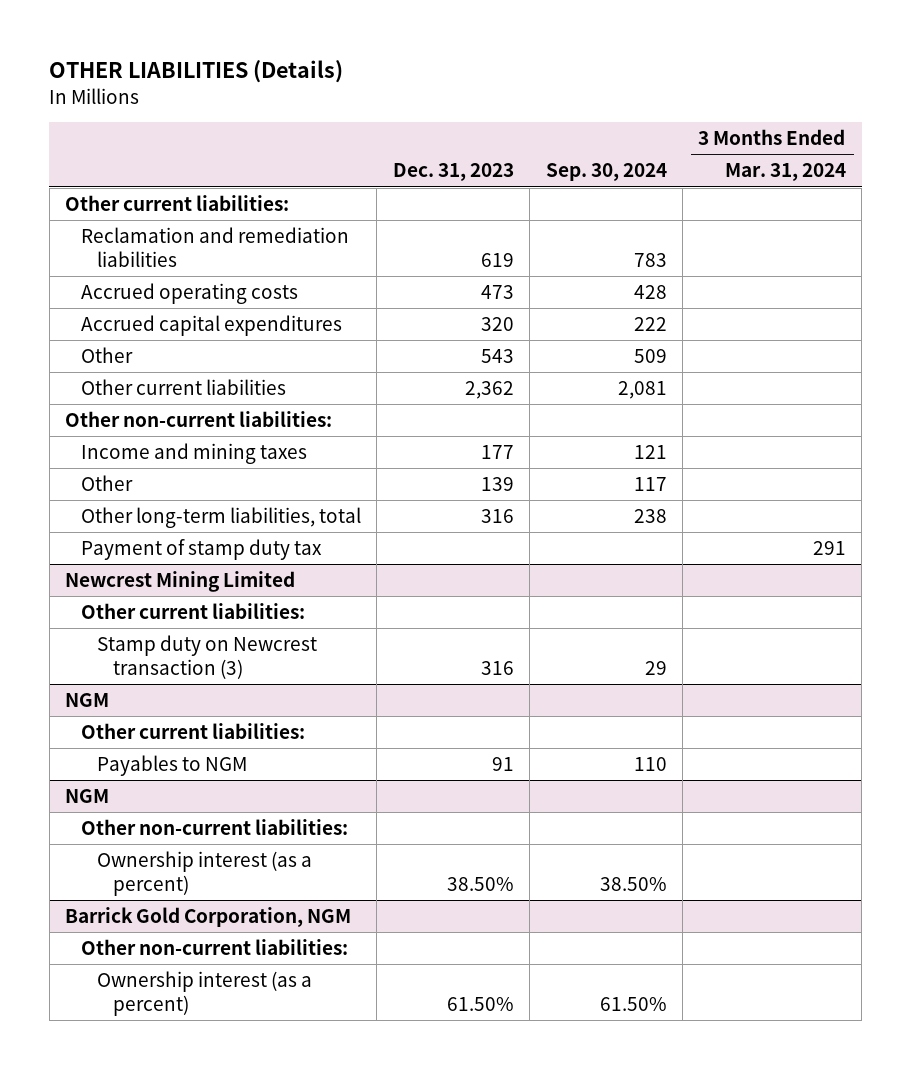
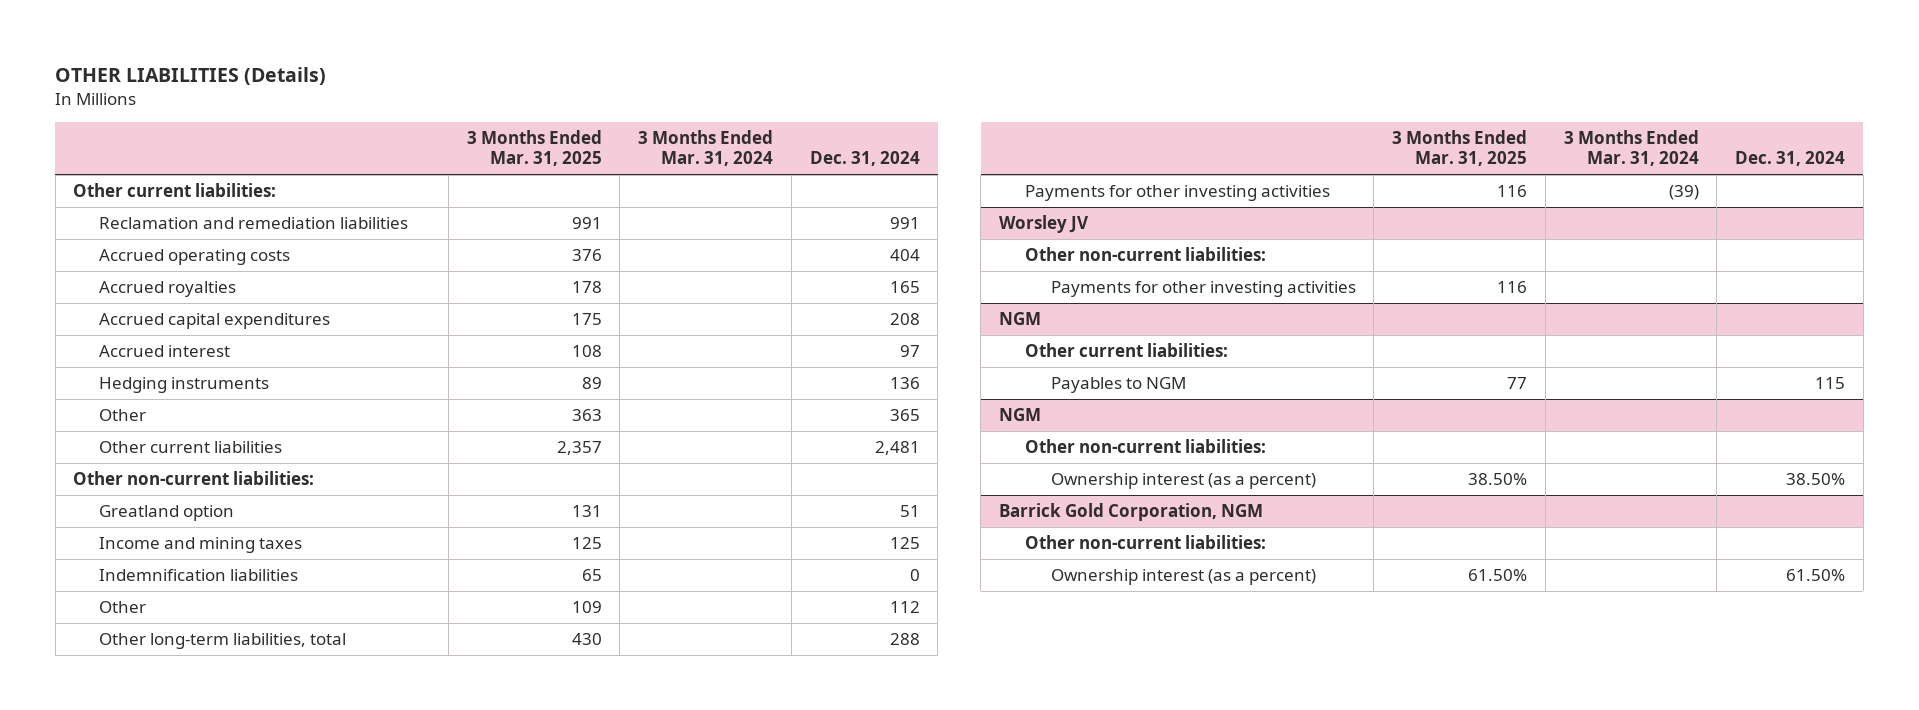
[392,163,514,182] Dec. 31, 2023 -> none
[545,163,667,182] Sep. 30, 2024 -> none
none -> [466,130,602,167] 3 Months Ended Mar. 31, 2025
none -> [809,151,920,167] Dec. 31, 2024
none -> [99,281,237,298] Accrued royalties
none -> [99,345,231,358] Accrued interest
none -> [99,377,270,394] Hedging instruments
none -> [99,505,235,522] Greatland option
none -> [99,569,299,582] Indemnification liabilities
[80,538,322,560] Payment of stamp duty tax -> none
[65,570,296,592] Newcrest Mining Limited -> none
[80,602,305,619] Other current liabilities: -> none
[96,634,317,680] Stamp duty on Newcrest transaction (3) -> none
none -> [1024,185,1330,202] Payments for other investing activities
none -> [998,215,1089,234] Worsley JV
none -> [1024,247,1266,262] Other non-current liabilities:
none -> [1050,281,1356,298] Payments for other investing activities

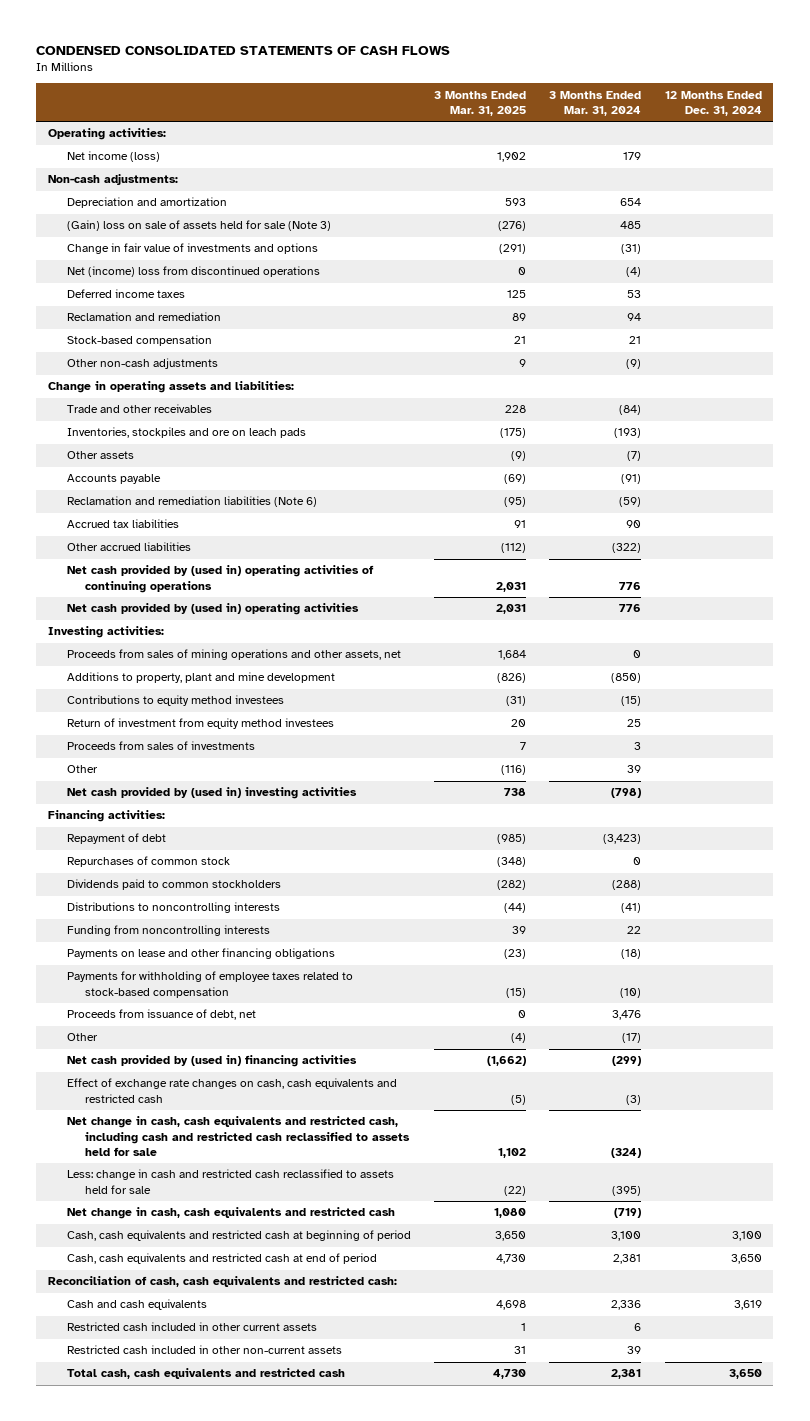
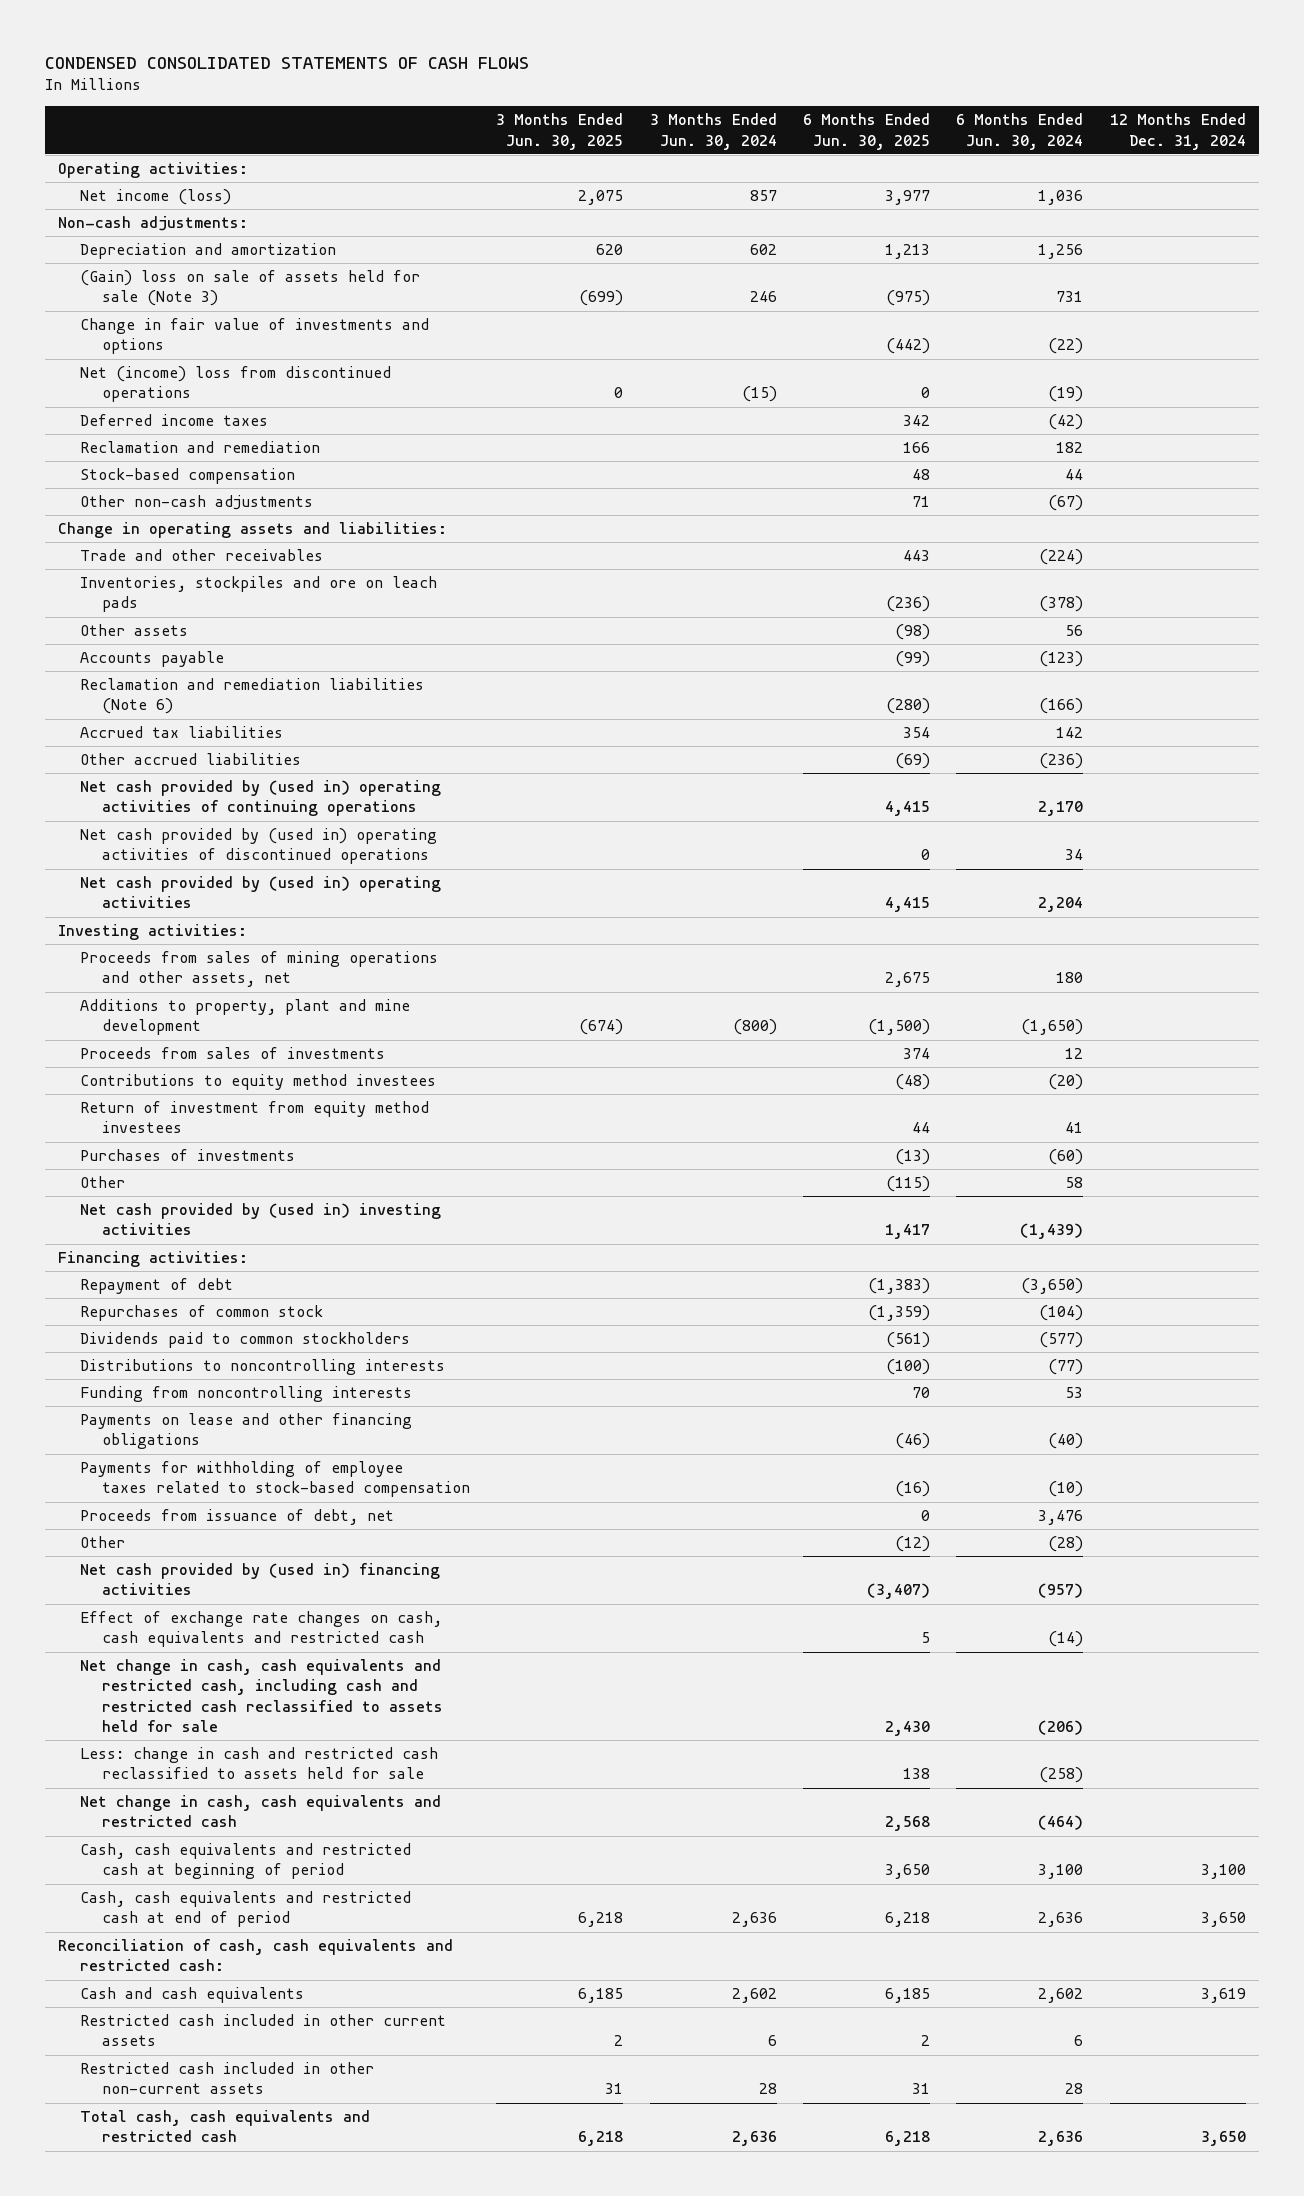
[433,90,526,116] 3 Months Ended Mar. 31, 2025 -> none
[549,90,642,116] 3 Months Ended Mar. 31, 2024 -> none
none -> [496,113,624,150] 3 Months Ended Jun. 30, 2025
none -> [649,113,777,150] 3 Months Ended Jun. 30, 2024
none -> [803,113,931,150] 6 Months Ended Jun. 30, 2025
none -> [956,113,1084,150] 6 Months Ended Jun. 30, 2024
none -> [79,828,437,865] Net cash provided by (used in) operating activities of discontinued operations
[66,741,255,751] Proceeds from sales of investments -> [79,1047,385,1060] Proceeds from sales of investments
none -> [79,1149,295,1162] Purchases of investments

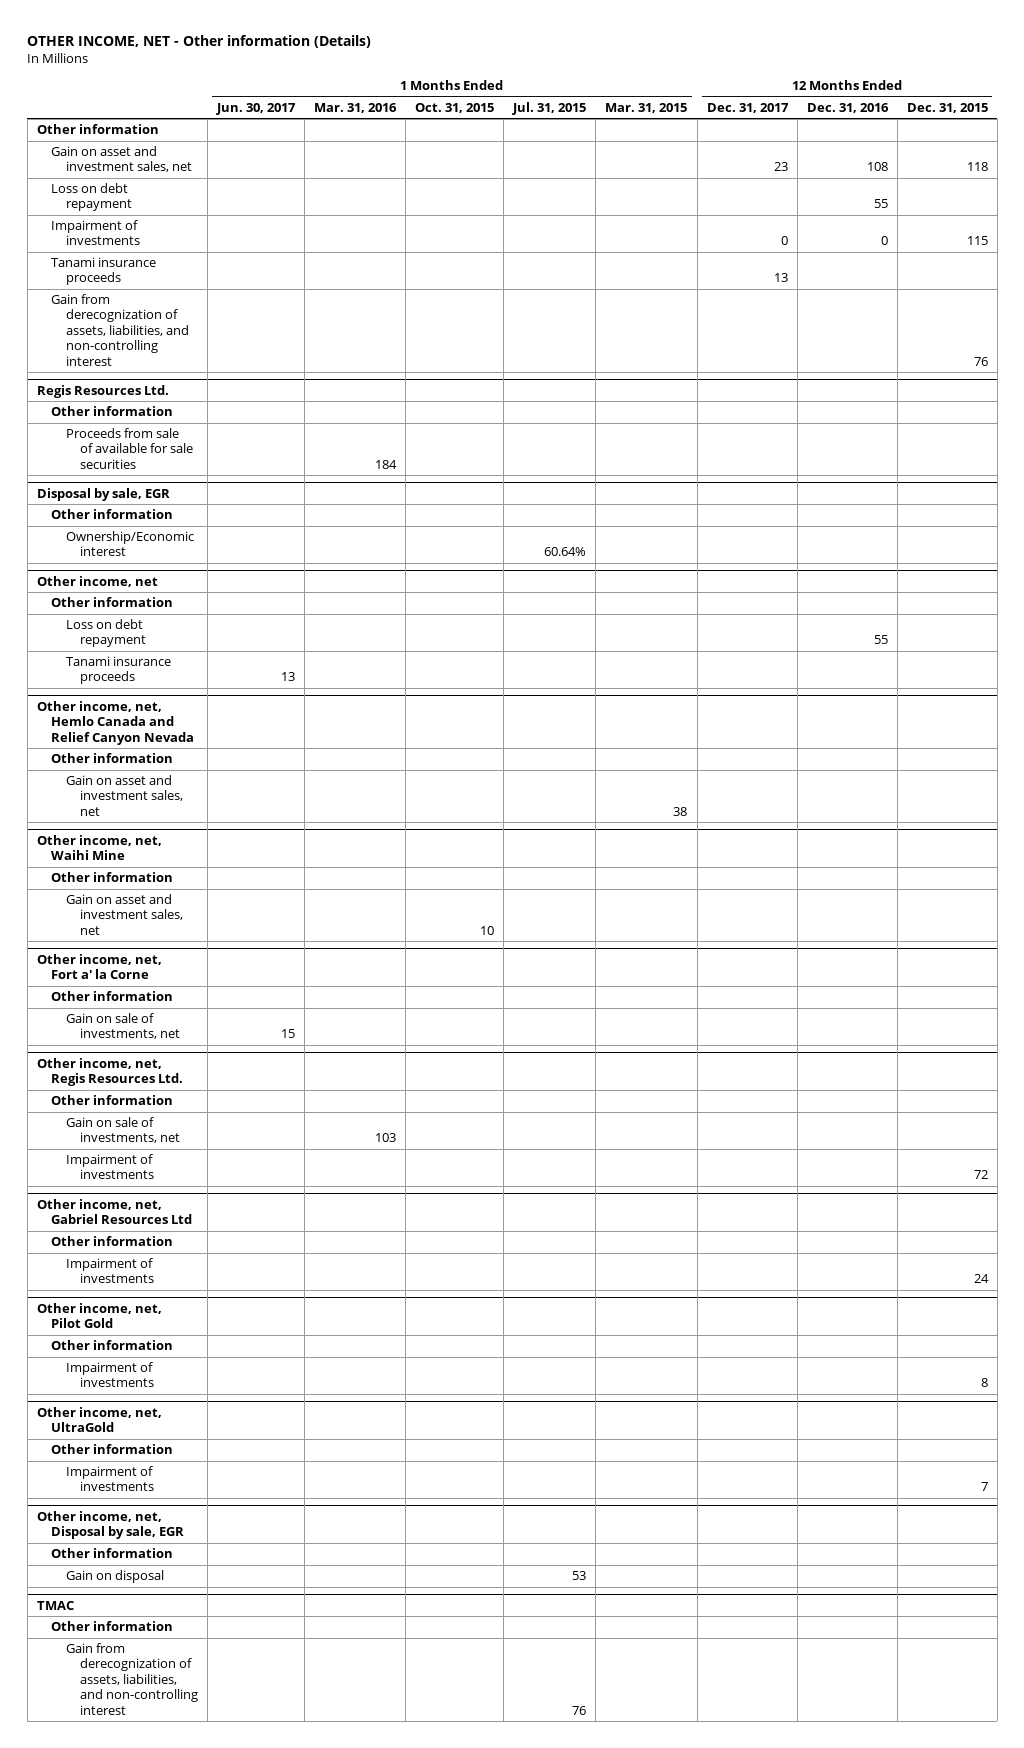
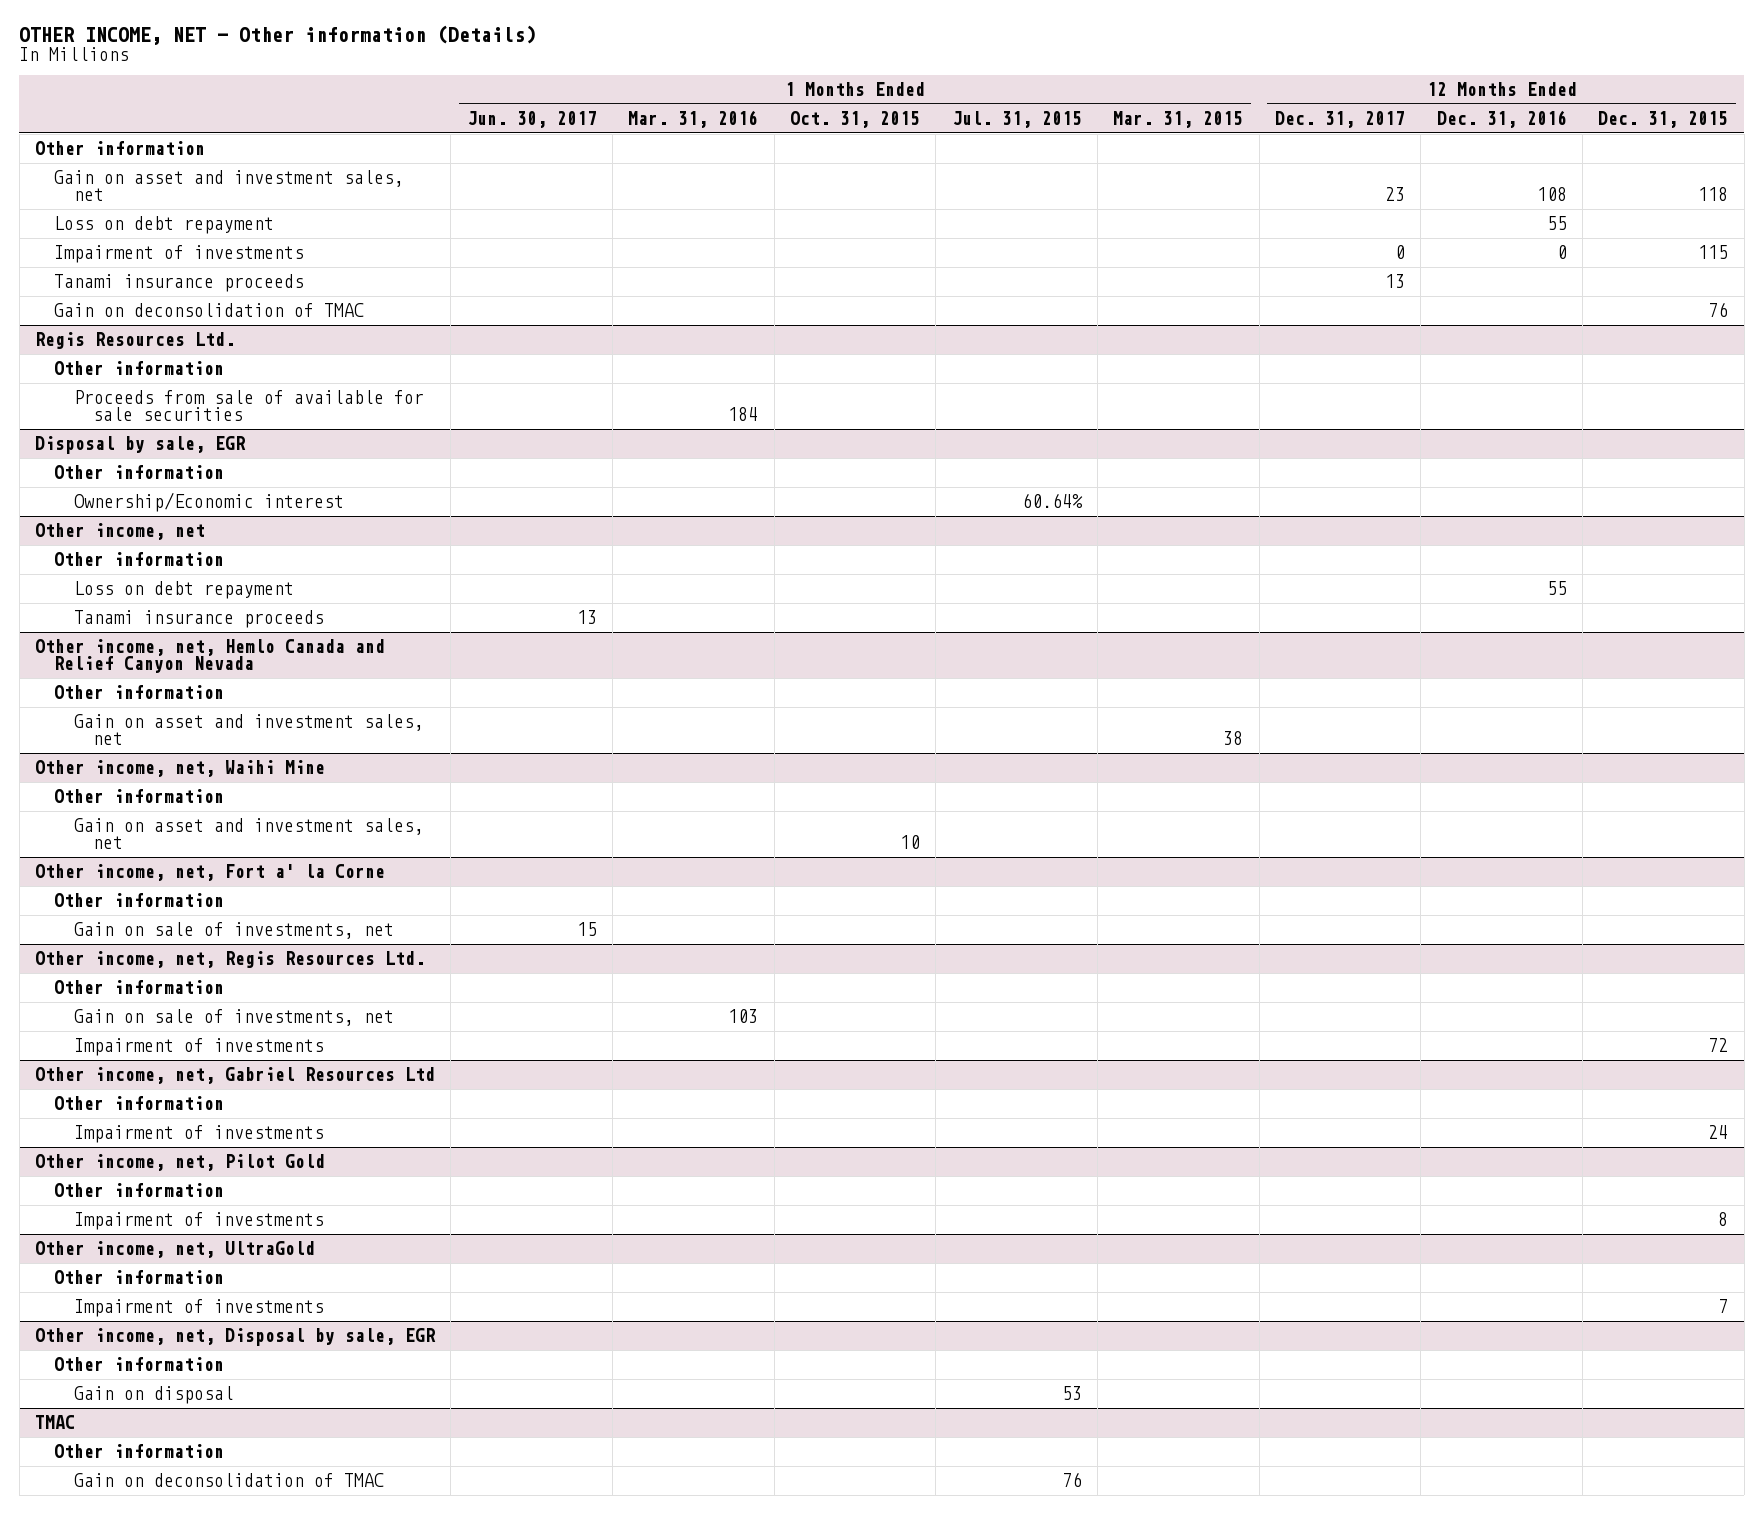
[51,294,189,366] Gain from derecognization of assets, liabilities, and non-controlling interest -> [54,302,365,317] Gain on deconsolidation of TMAC
[65,1643,199,1715] Gain from derecognization of assets, liabilities, and non-controlling interest -> [73,1472,384,1487] Gain on deconsolidation of TMAC

